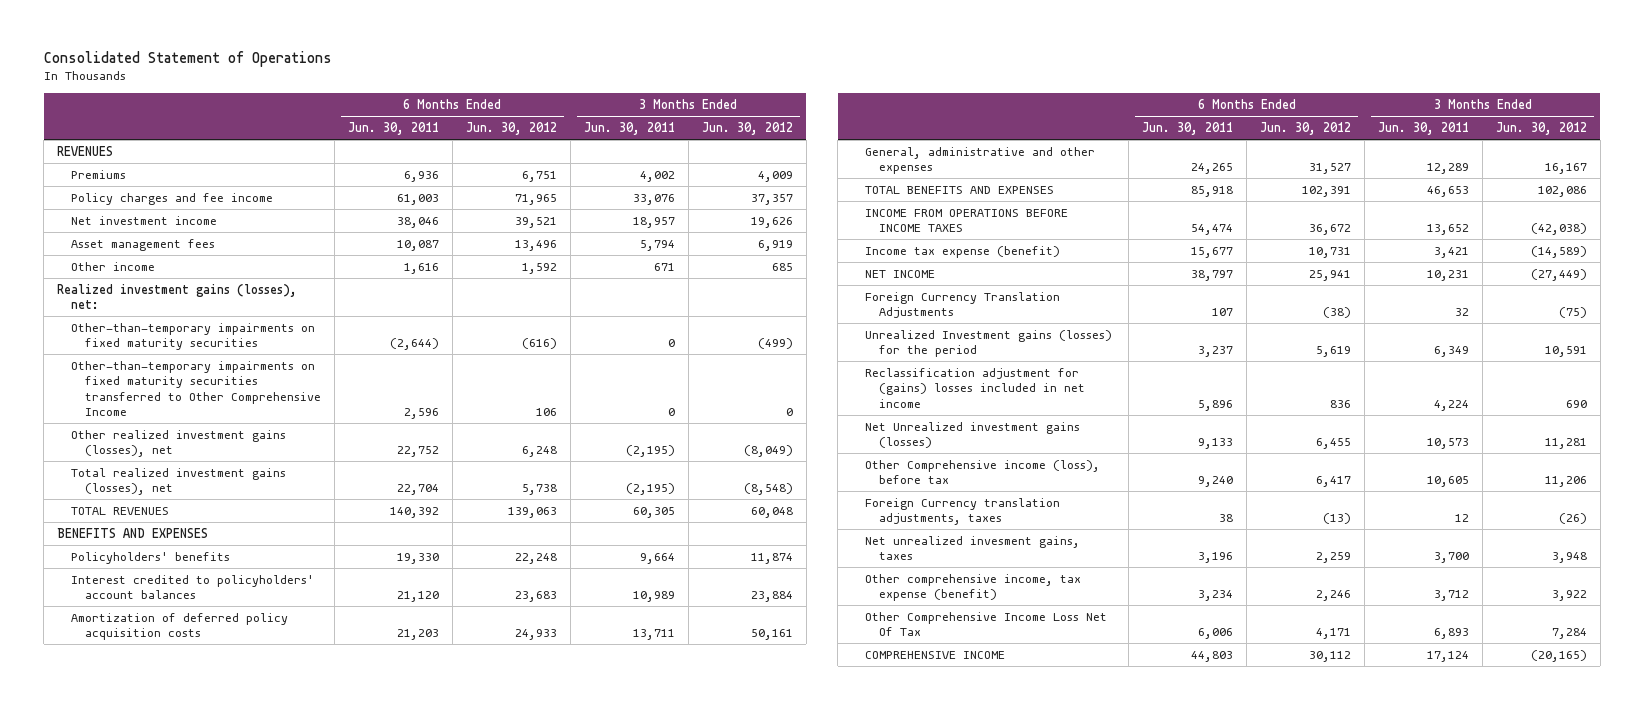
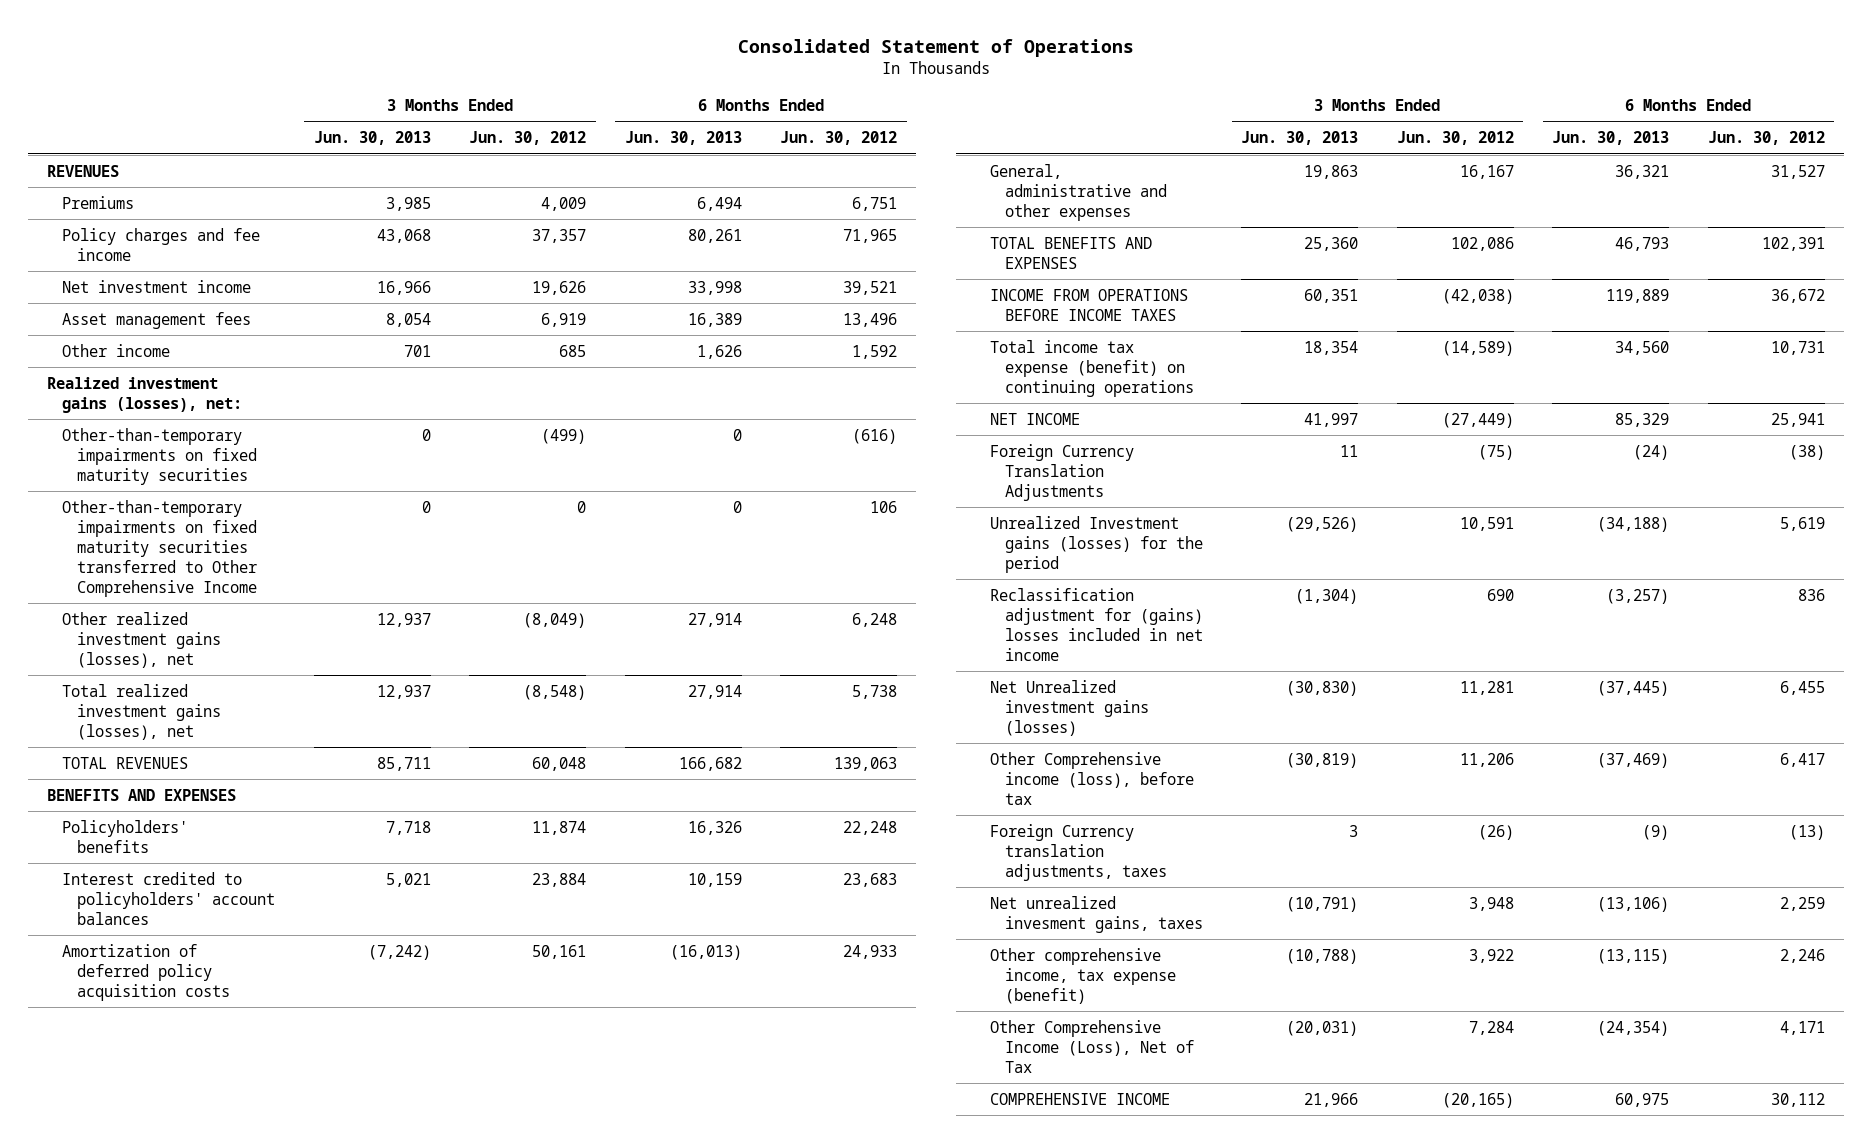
[347,121,439,135] Jun. 30, 2011 -> none
[583,121,675,135] Jun. 30, 2011 -> none
none -> [313,131,431,146] Jun. 30, 2013
none -> [624,131,742,146] Jun. 30, 2013
[865,245,1061,258] Income tax expense (benefit) -> [989,339,1194,397] Total income tax expense (benefit) on continuing operations
[865,611,1108,637] Other Comprehensive Income Loss Net Of Tax -> [989,1019,1194,1073] Other Comprehensive Income (Loss), Net of Tax

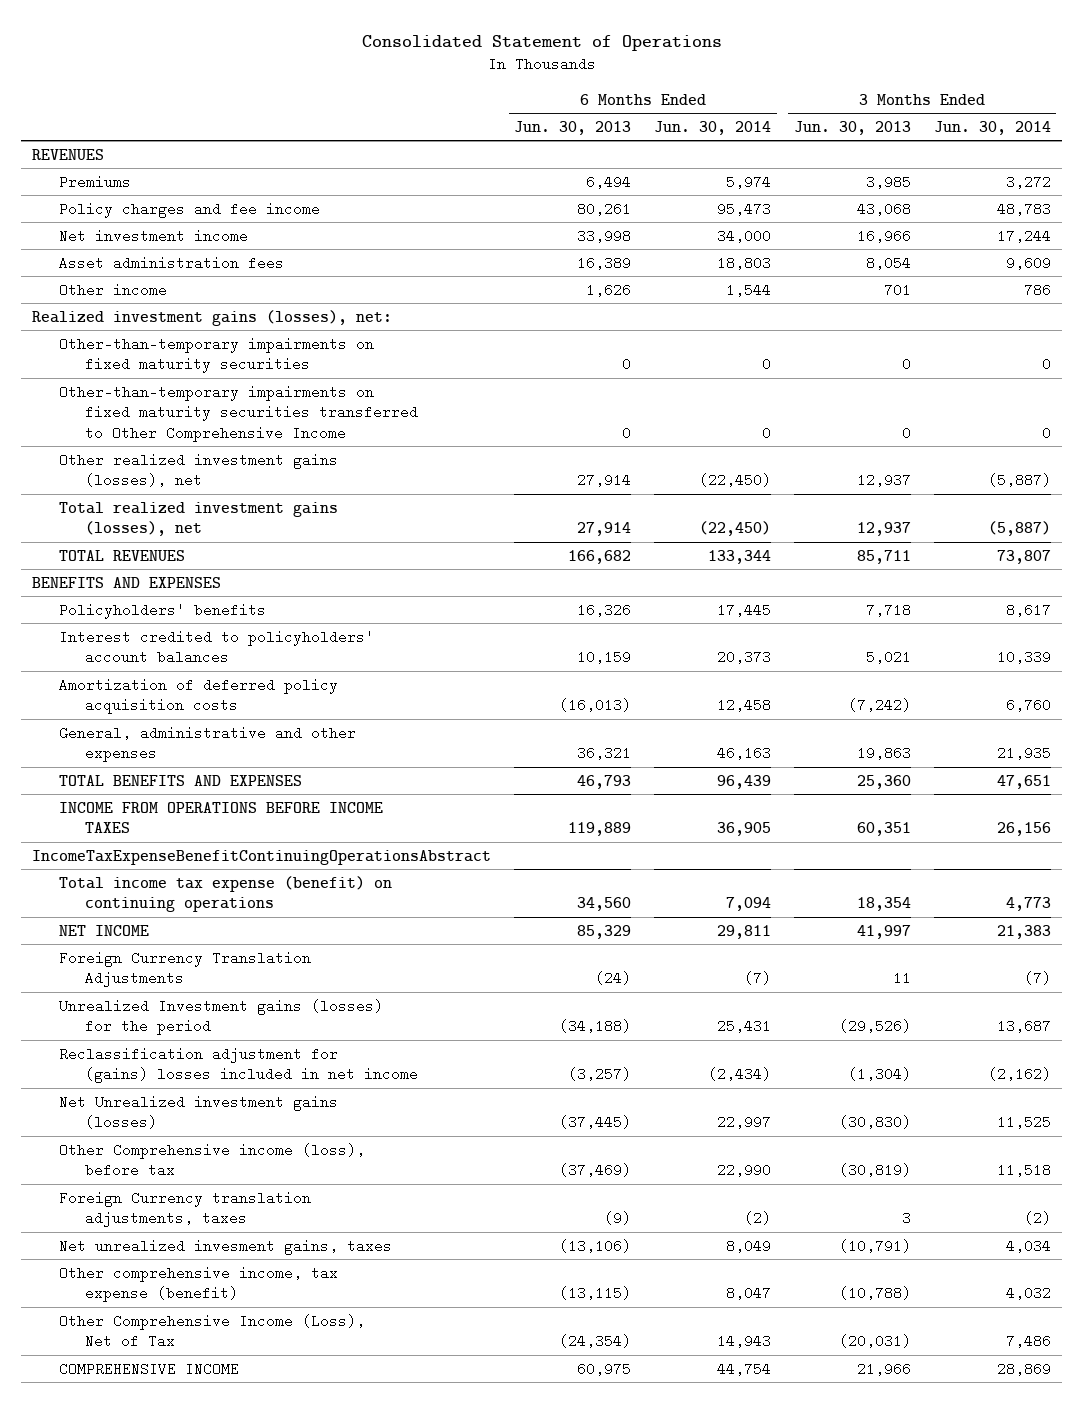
[469,131,587,146] Jun. 30, 2012 -> none
[780,131,898,146] Jun. 30, 2012 -> none
none -> [654,120,772,135] Jun. 30, 2014
none -> [933,120,1051,135] Jun. 30, 2014
[62,311,252,329] Asset management fees -> [58,255,284,270] Asset administration fees
none -> [32,849,492,865] IncomeTaxExpenseBenefitContinuingOperationsAbstract

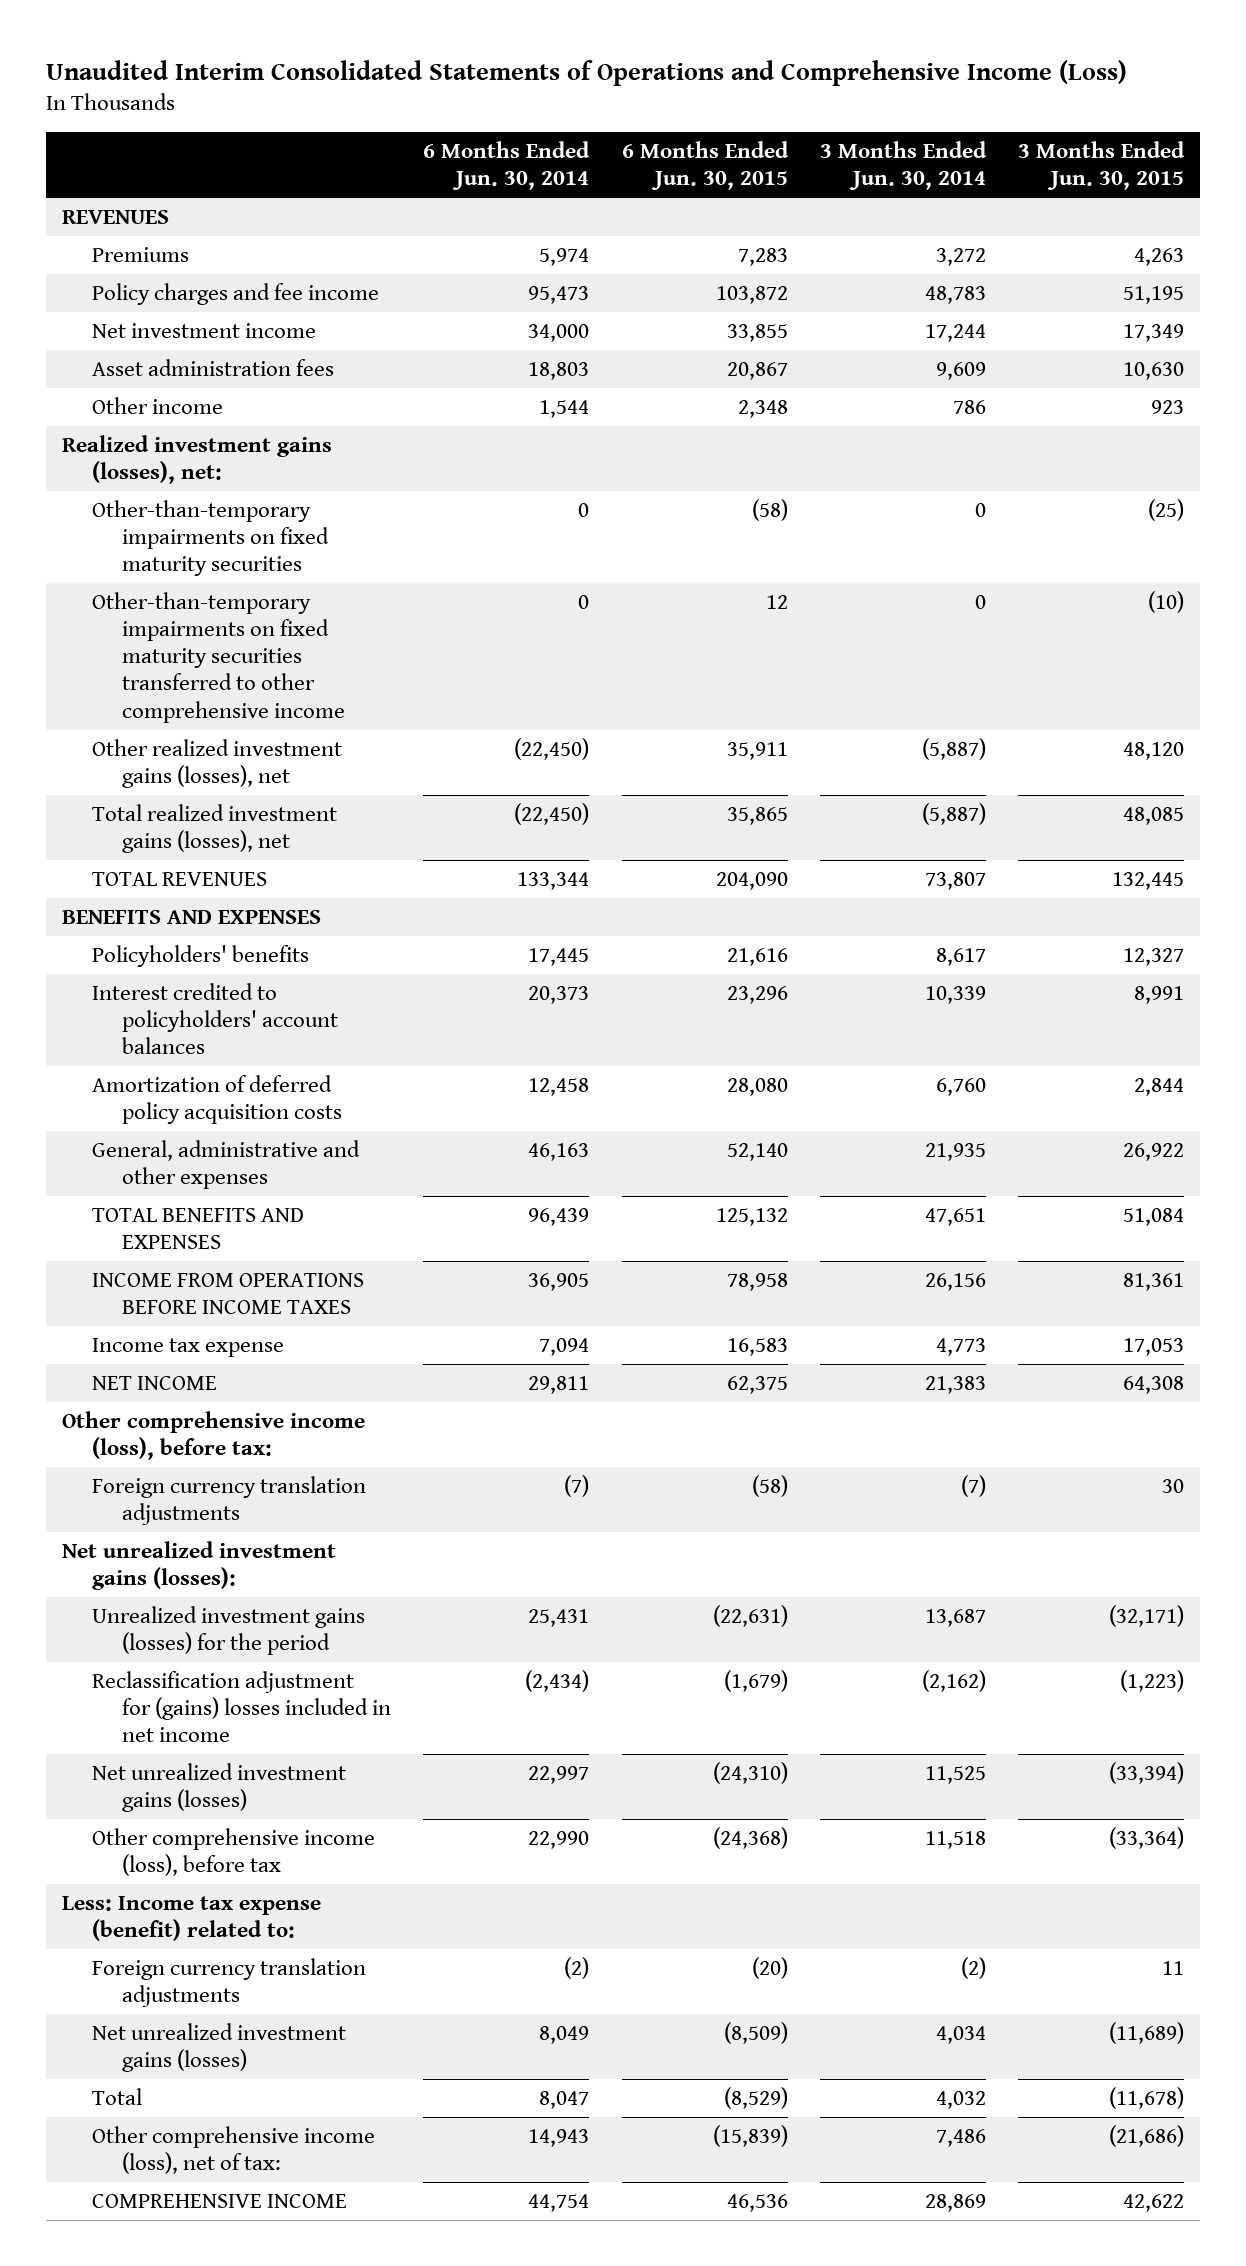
[361,34,722,51] Consolidated Statement of Operations -> [45,60,1127,87] Unaudited Interim Consolidated Statements of Operations and Comprehensive Income (Loss)
[514,120,632,135] Jun. 30, 2013 -> none
[793,120,911,135] Jun. 30, 2013 -> none
none -> [621,141,789,191] 6 Months Ended Jun. 30, 2015
none -> [1018,141,1186,191] 3 Months Ended Jun. 30, 2015
[58,384,418,442] Other-than-temporary impairments on fixed maturity securities transferred to Other Comprehensive Income -> [91,591,346,723] Other-than-temporary impairments on fixed maturity securities transferred to other comprehensive income
[32,849,492,865] IncomeTaxExpenseBenefitContinuingOperationsAbstract -> none
[58,875,392,913] Total income tax expense (benefit) on continuing operations -> [91,1337,284,1357] Income tax expense
none -> [61,1410,365,1460] Other comprehensive income (loss), before tax:
[58,950,311,988] Foreign Currency Translation Adjustments -> [91,1475,366,1525] Foreign currency translation adjustments
none -> [61,1540,336,1590] Net unrealized investment gains (losses):
[58,998,383,1036] Unrealized Investment gains (losses) for the period -> [91,1605,365,1655] Unrealized investment gains (losses) for the period
[58,1094,338,1130] Net Unrealized investment gains (losses) -> [91,1762,346,1812] Net unrealized investment gains (losses)
[58,1142,365,1178] Other Comprehensive income (loss), before tax -> [91,1827,375,1876] Other comprehensive income (loss), before tax
none -> [61,1895,321,1941] Less: Income tax expense (benefit) related to:
[58,1190,311,1228] Foreign Currency translation adjustments, taxes -> [91,1957,366,2007] Foreign currency translation adjustments
[58,1238,392,1255] Net unrealized invesment gains, taxes -> [91,2022,346,2072] Net unrealized investment gains (losses)
[58,1265,338,1303] Other comprehensive income, tax expense (benefit) -> [91,2087,142,2105] Total
[58,1313,365,1349] Other Comprehensive Income (Loss), Net of Tax -> [91,2125,375,2174] Other comprehensive income (loss), net of tax:

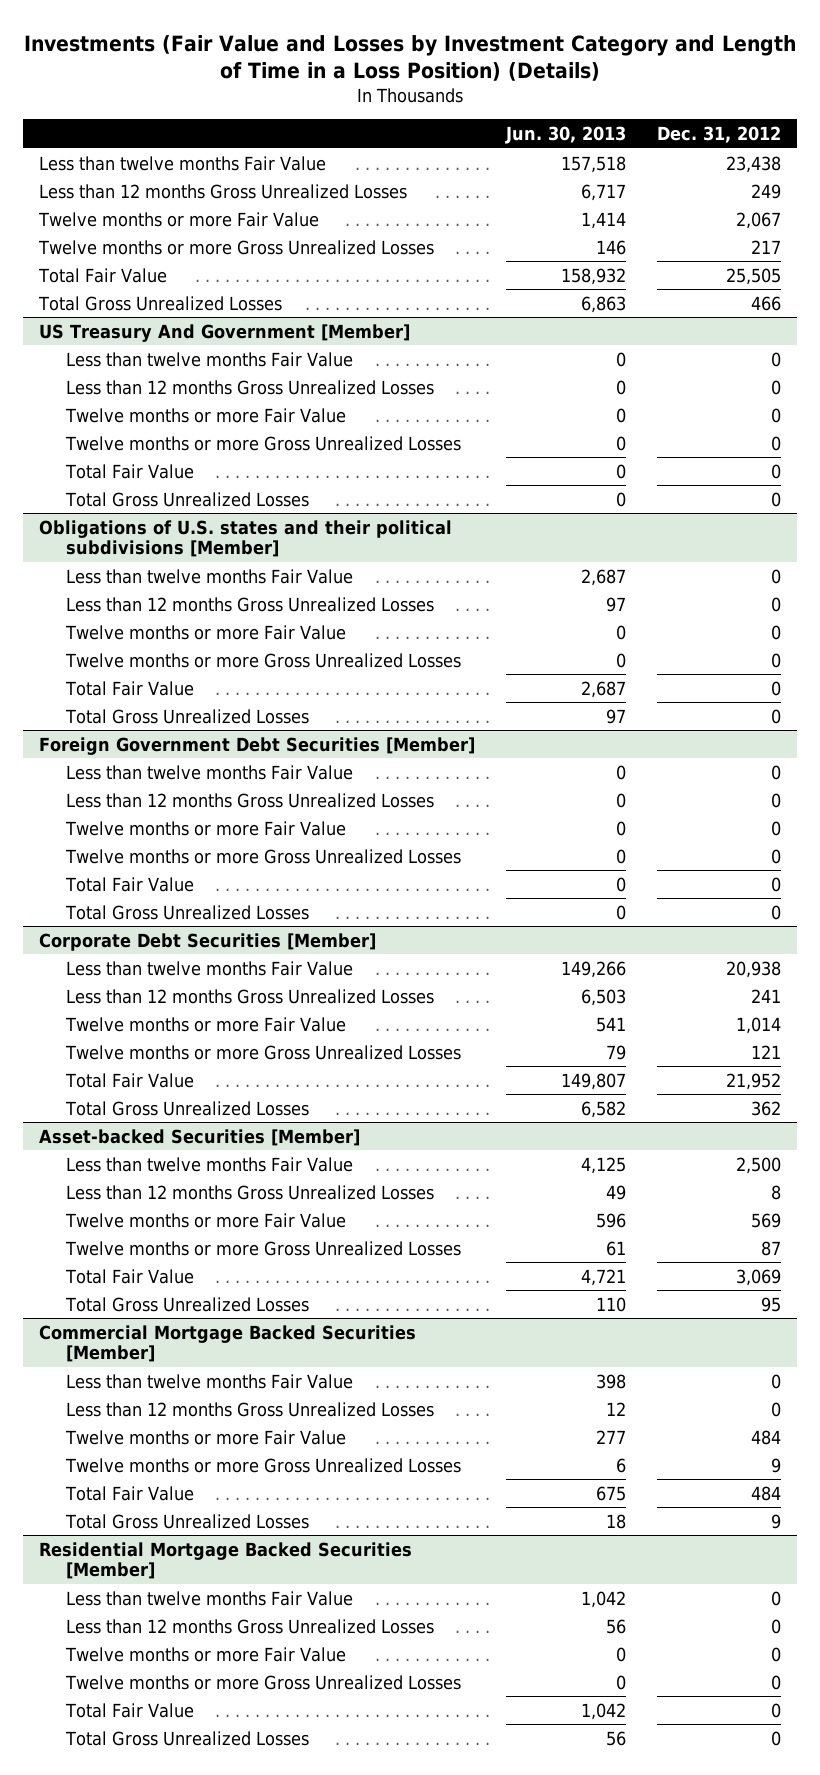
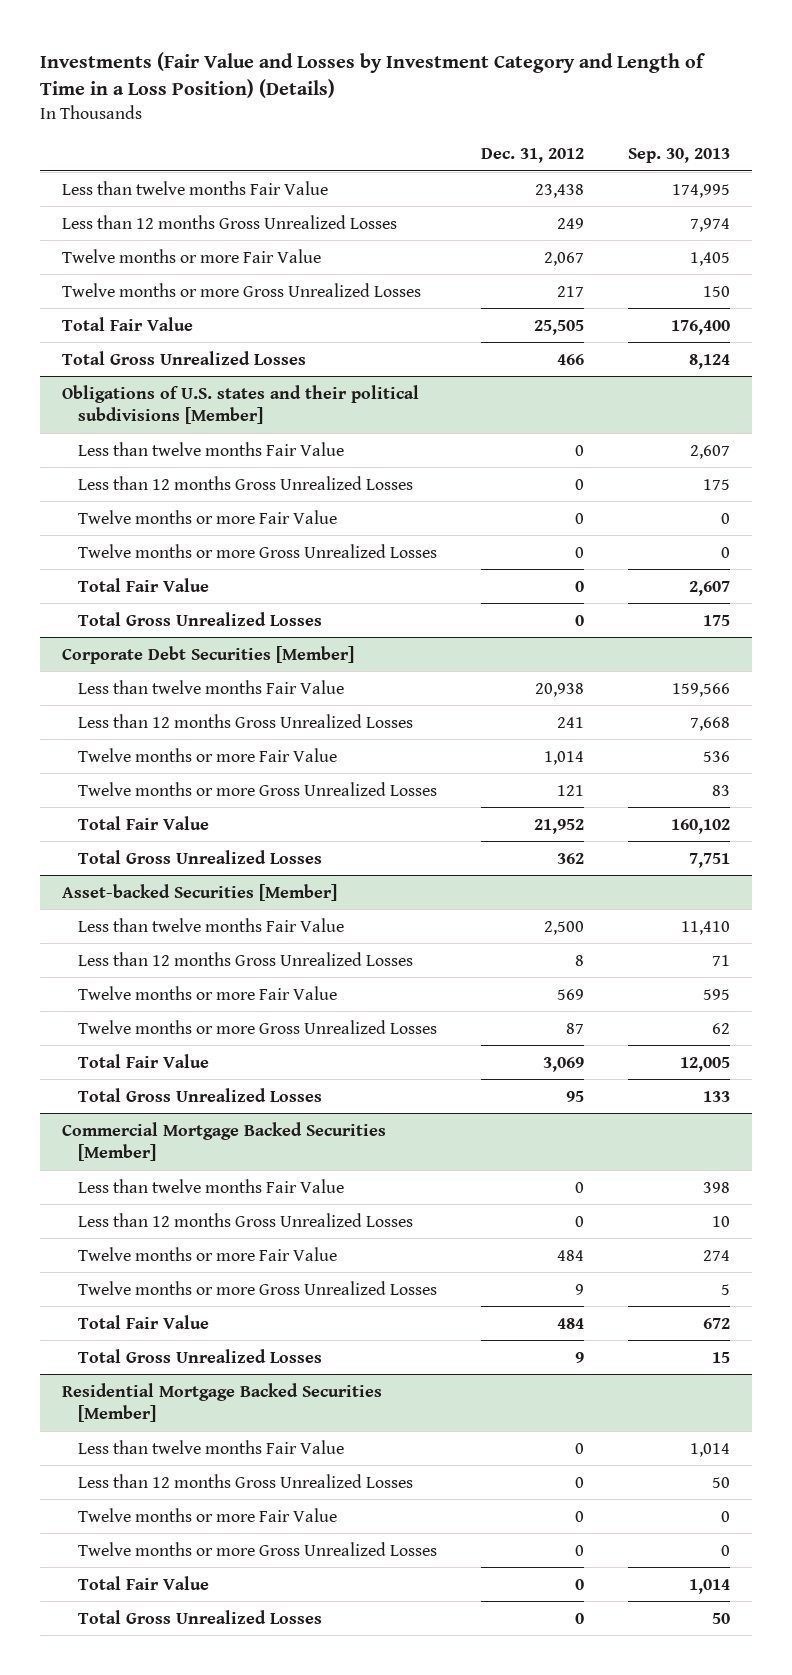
[505,126,627,145] Jun. 30, 2013 -> none
none -> [627,147,730,163] Sep. 30, 2013
[38,323,410,342] US Treasury And Government [Member] -> none
[65,351,353,367] Less than twelve months Fair Value -> none
[65,379,434,395] Less than 12 months Gross Unrealized Losses -> none
[64,407,346,423] Twelve months or more Fair Value -> none
[64,435,461,451] Twelve months or more Gross Unrealized Losses -> none
[64,463,194,479] Total Fair Value -> none
[64,491,309,507] Total Gross Unrealized Losses -> none
[38,736,475,755] Foreign Government Debt Securities [Member] -> none
[65,764,353,780] Less than twelve months Fair Value -> none
[65,792,434,808] Less than 12 months Gross Unrealized Losses -> none
[64,820,346,836] Twelve months or more Fair Value -> none
[64,848,461,864] Twelve months or more Gross Unrealized Losses -> none
[64,876,194,892] Total Fair Value -> none
[64,904,309,920] Total Gross Unrealized Losses -> none

